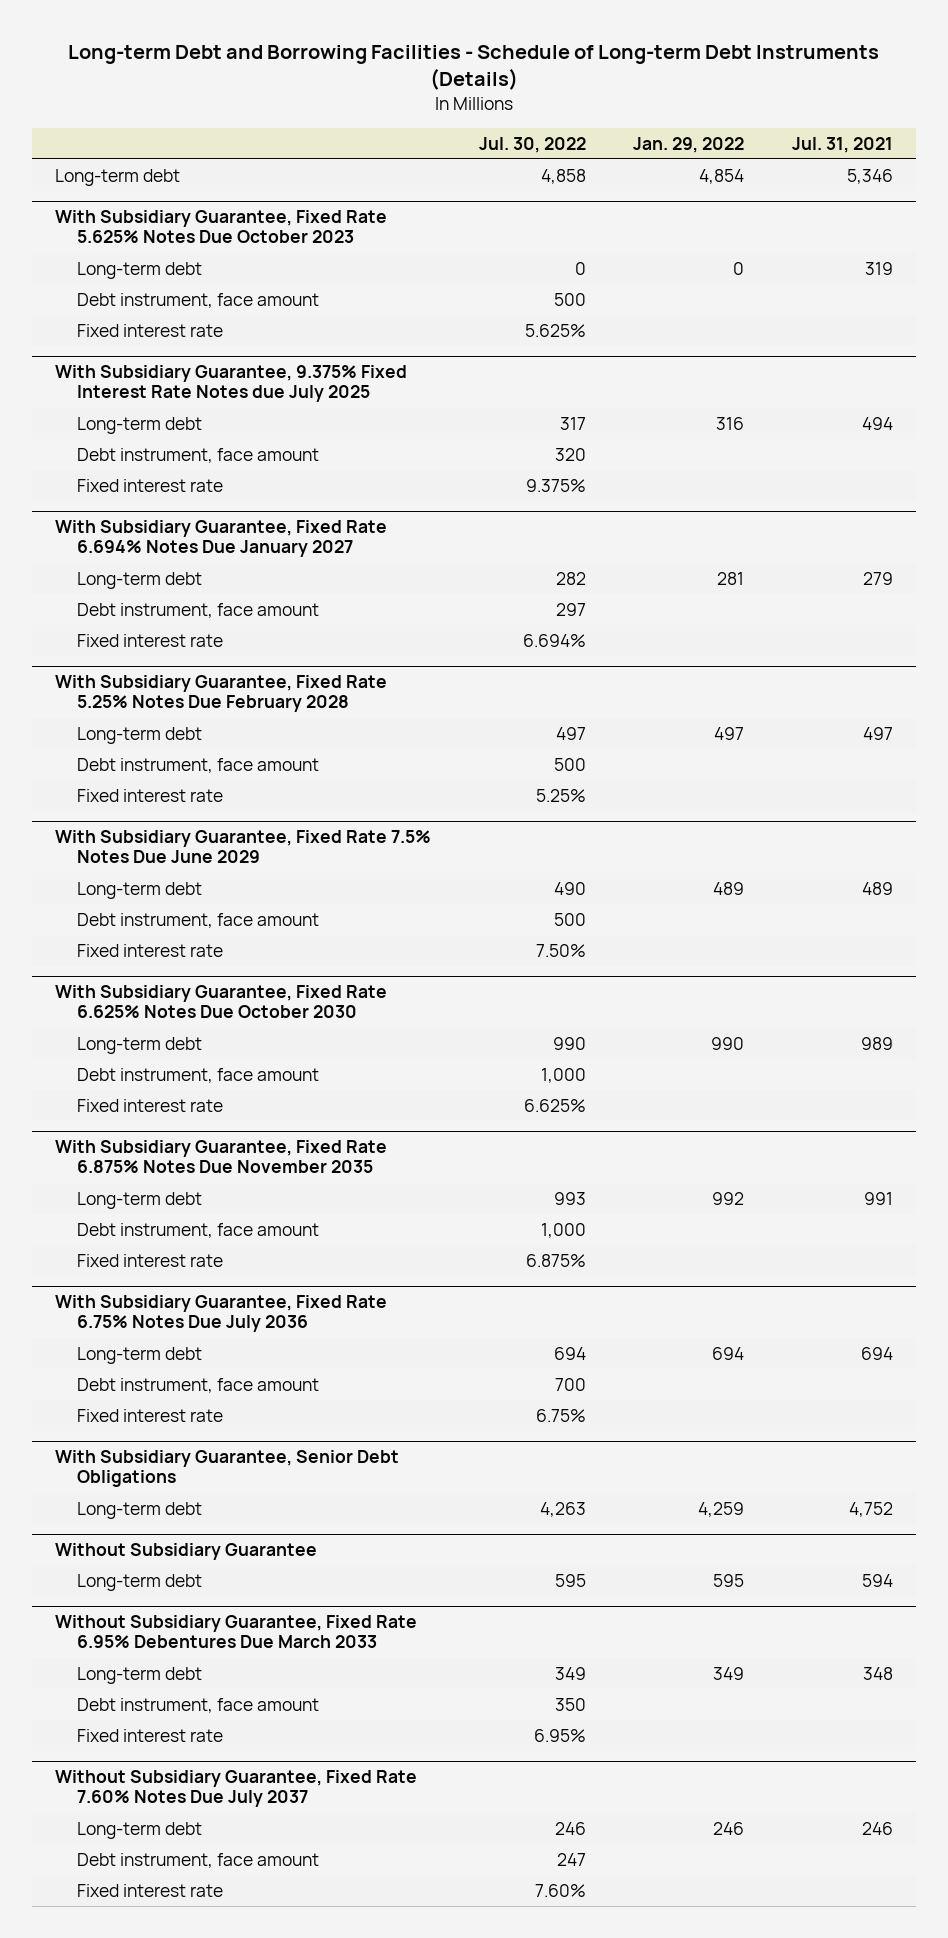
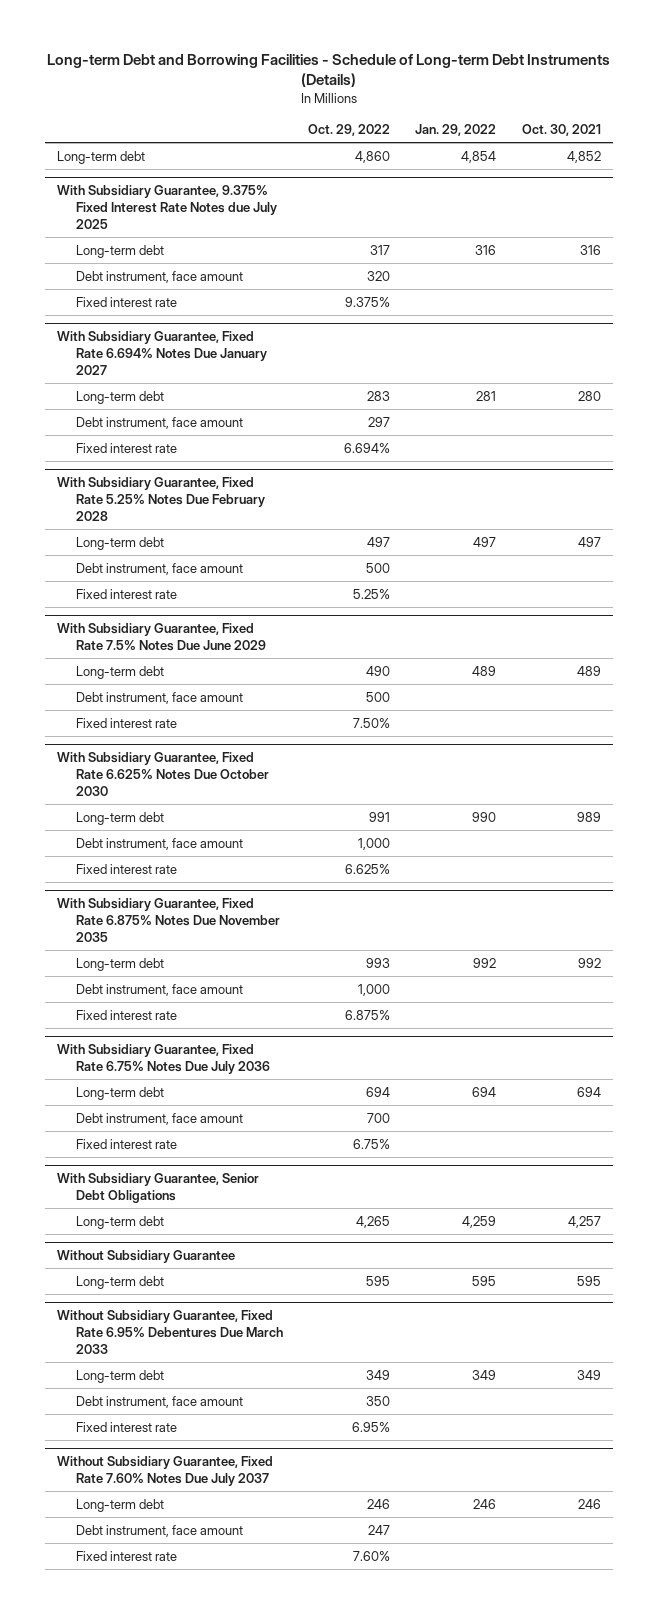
[478,136,586,153] Jul. 30, 2022 -> none
[791,136,893,153] Jul. 31, 2021 -> none
none -> [308,124,391,137] Oct. 29, 2022
none -> [521,124,601,137] Oct. 30, 2021
[55,210,388,244] With Subsidiary Guarantee, Fixed Rate 5.625% Notes Due October 2023 -> none
[77,262,203,280] Long-term debt -> none
[77,293,320,309] Debt instrument, face amount -> none
[77,324,224,338] Fixed interest rate -> none

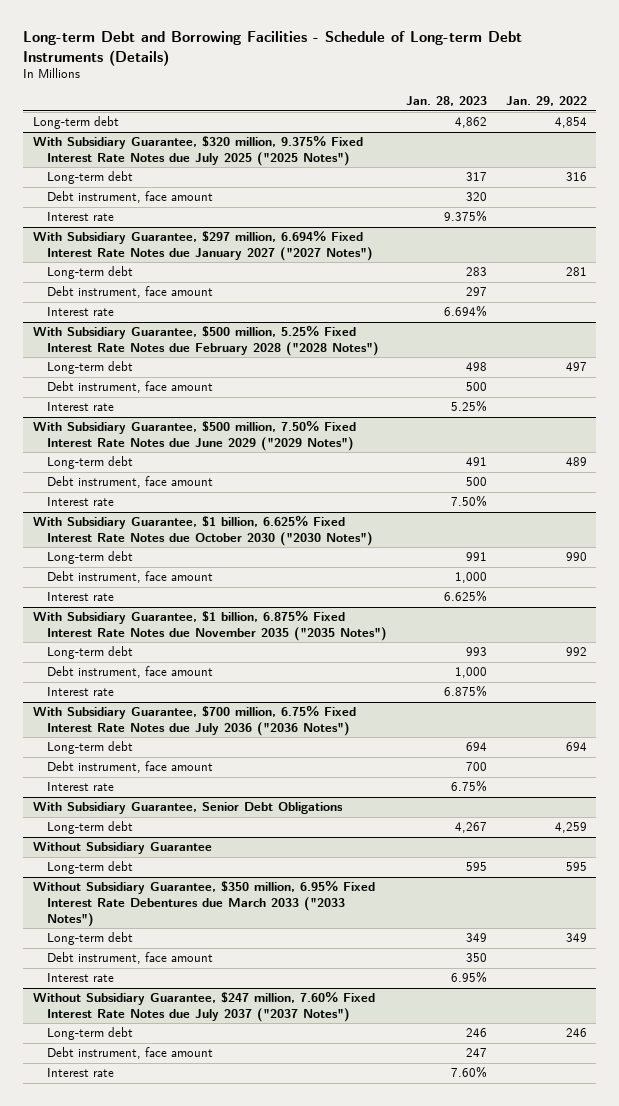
[308,124,391,137] Oct. 29, 2022 -> none
[521,124,601,137] Oct. 30, 2021 -> none
none -> [405,96,487,107] Jan. 28, 2023
[57,185,278,229] With Subsidiary Guarantee, 9.375% Fixed Interest Rate Notes due July 2025 -> [32,136,363,166] With Subsidiary Guarantee, $320 million, 9.375% Fixed Interest Rate Notes due July 2025 ("2025 Notes")
[76,296,178,307] Fixed interest rate -> [46,212,114,222] Interest rate
[57,331,268,375] With Subsidiary Guarantee, Fixed Rate 6.694% Notes Due January 2027 -> [32,231,373,261] With Subsidiary Guarantee, $297 million, 6.694% Fixed Interest Rate Notes due January 2027 ("2027 Notes")
[76,442,178,453] Fixed interest rate -> [46,307,114,317] Interest rate
[57,477,266,521] With Subsidiary Guarantee, Fixed Rate 5.25% Notes Due February 2028 -> [32,326,379,356] With Subsidiary Guarantee, $500 million, 5.25% Fixed Interest Rate Notes due February 2028 ("2028 Notes")
[76,588,178,599] Fixed interest rate -> [46,402,114,412] Interest rate
[57,623,267,651] With Subsidiary Guarantee, Fixed Rate 7.5% Notes Due June 2029 -> [32,421,356,451] With Subsidiary Guarantee, $500 million, 7.50% Fixed Interest Rate Notes due June 2029 ("2029 Notes")
[76,717,178,728] Fixed interest rate -> [46,497,114,507] Interest rate
[57,752,270,796] With Subsidiary Guarantee, Fixed Rate 6.625% Notes Due October 2030 -> [32,516,373,546] With Subsidiary Guarantee, $1 billion, 6.625% Fixed Interest Rate Notes due October 2030 ("2030 Notes")
[76,863,178,874] Fixed interest rate -> [46,592,114,602] Interest rate
[57,898,281,942] With Subsidiary Guarantee, Fixed Rate 6.875% Notes Due November 2035 -> [32,611,387,641] With Subsidiary Guarantee, $1 billion, 6.875% Fixed Interest Rate Notes due November 2035 ("2035 Notes")
[76,1009,178,1020] Fixed interest rate -> [46,687,114,697] Interest rate
[57,1044,271,1074] With Subsidiary Guarantee, Fixed Rate 6.75% Notes Due July 2036 -> [32,706,356,736] With Subsidiary Guarantee, $700 million, 6.75% Fixed Interest Rate Notes due July 2036 ("2036 Notes")
[76,1138,178,1149] Fixed interest rate -> [46,782,114,792] Interest rate
[57,1310,284,1354] Without Subsidiary Guarantee, Fixed Rate 6.95% Debentures Due March 2033 -> [32,881,375,927] Without Subsidiary Guarantee, $350 million, 6.95% Fixed Interest Rate Debentures due March 2033 ("2033 Notes")
[76,1421,178,1432] Fixed interest rate -> [46,973,114,983] Interest rate
[57,1456,274,1486] Without Subsidiary Guarantee, Fixed Rate 7.60% Notes Due July 2037 -> [32,992,375,1022] Without Subsidiary Guarantee, $247 million, 7.60% Fixed Interest Rate Notes due July 2037 ("2037 Notes")
[76,1550,178,1561] Fixed interest rate -> [46,1068,114,1078] Interest rate

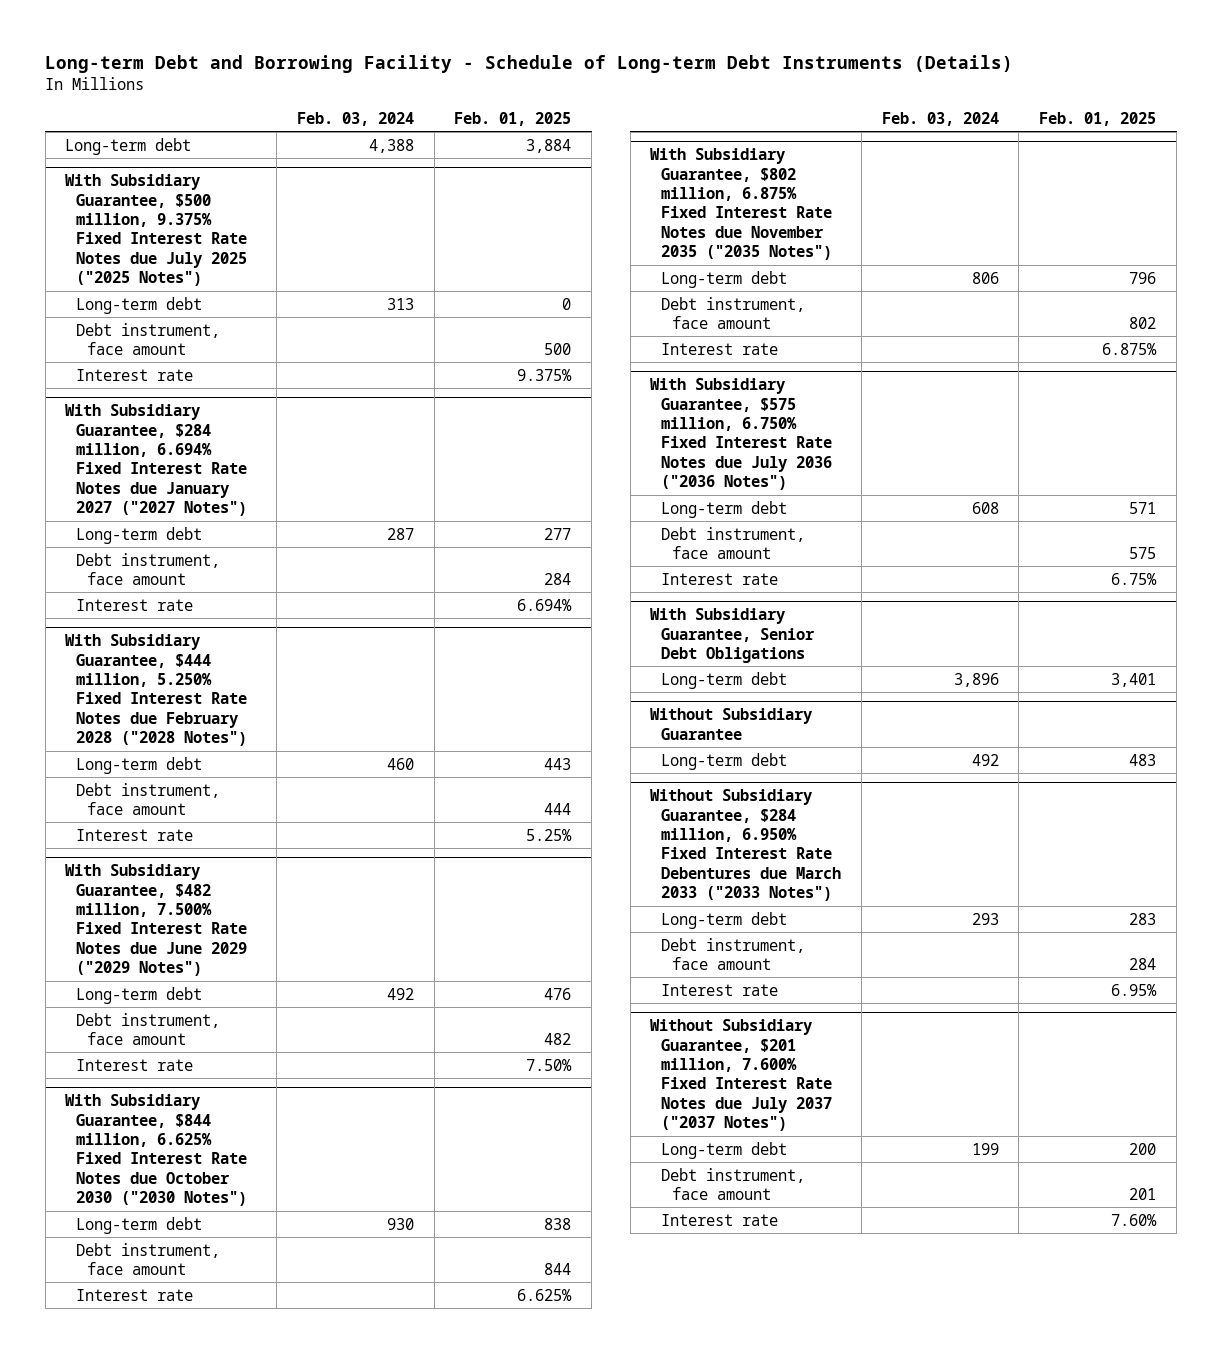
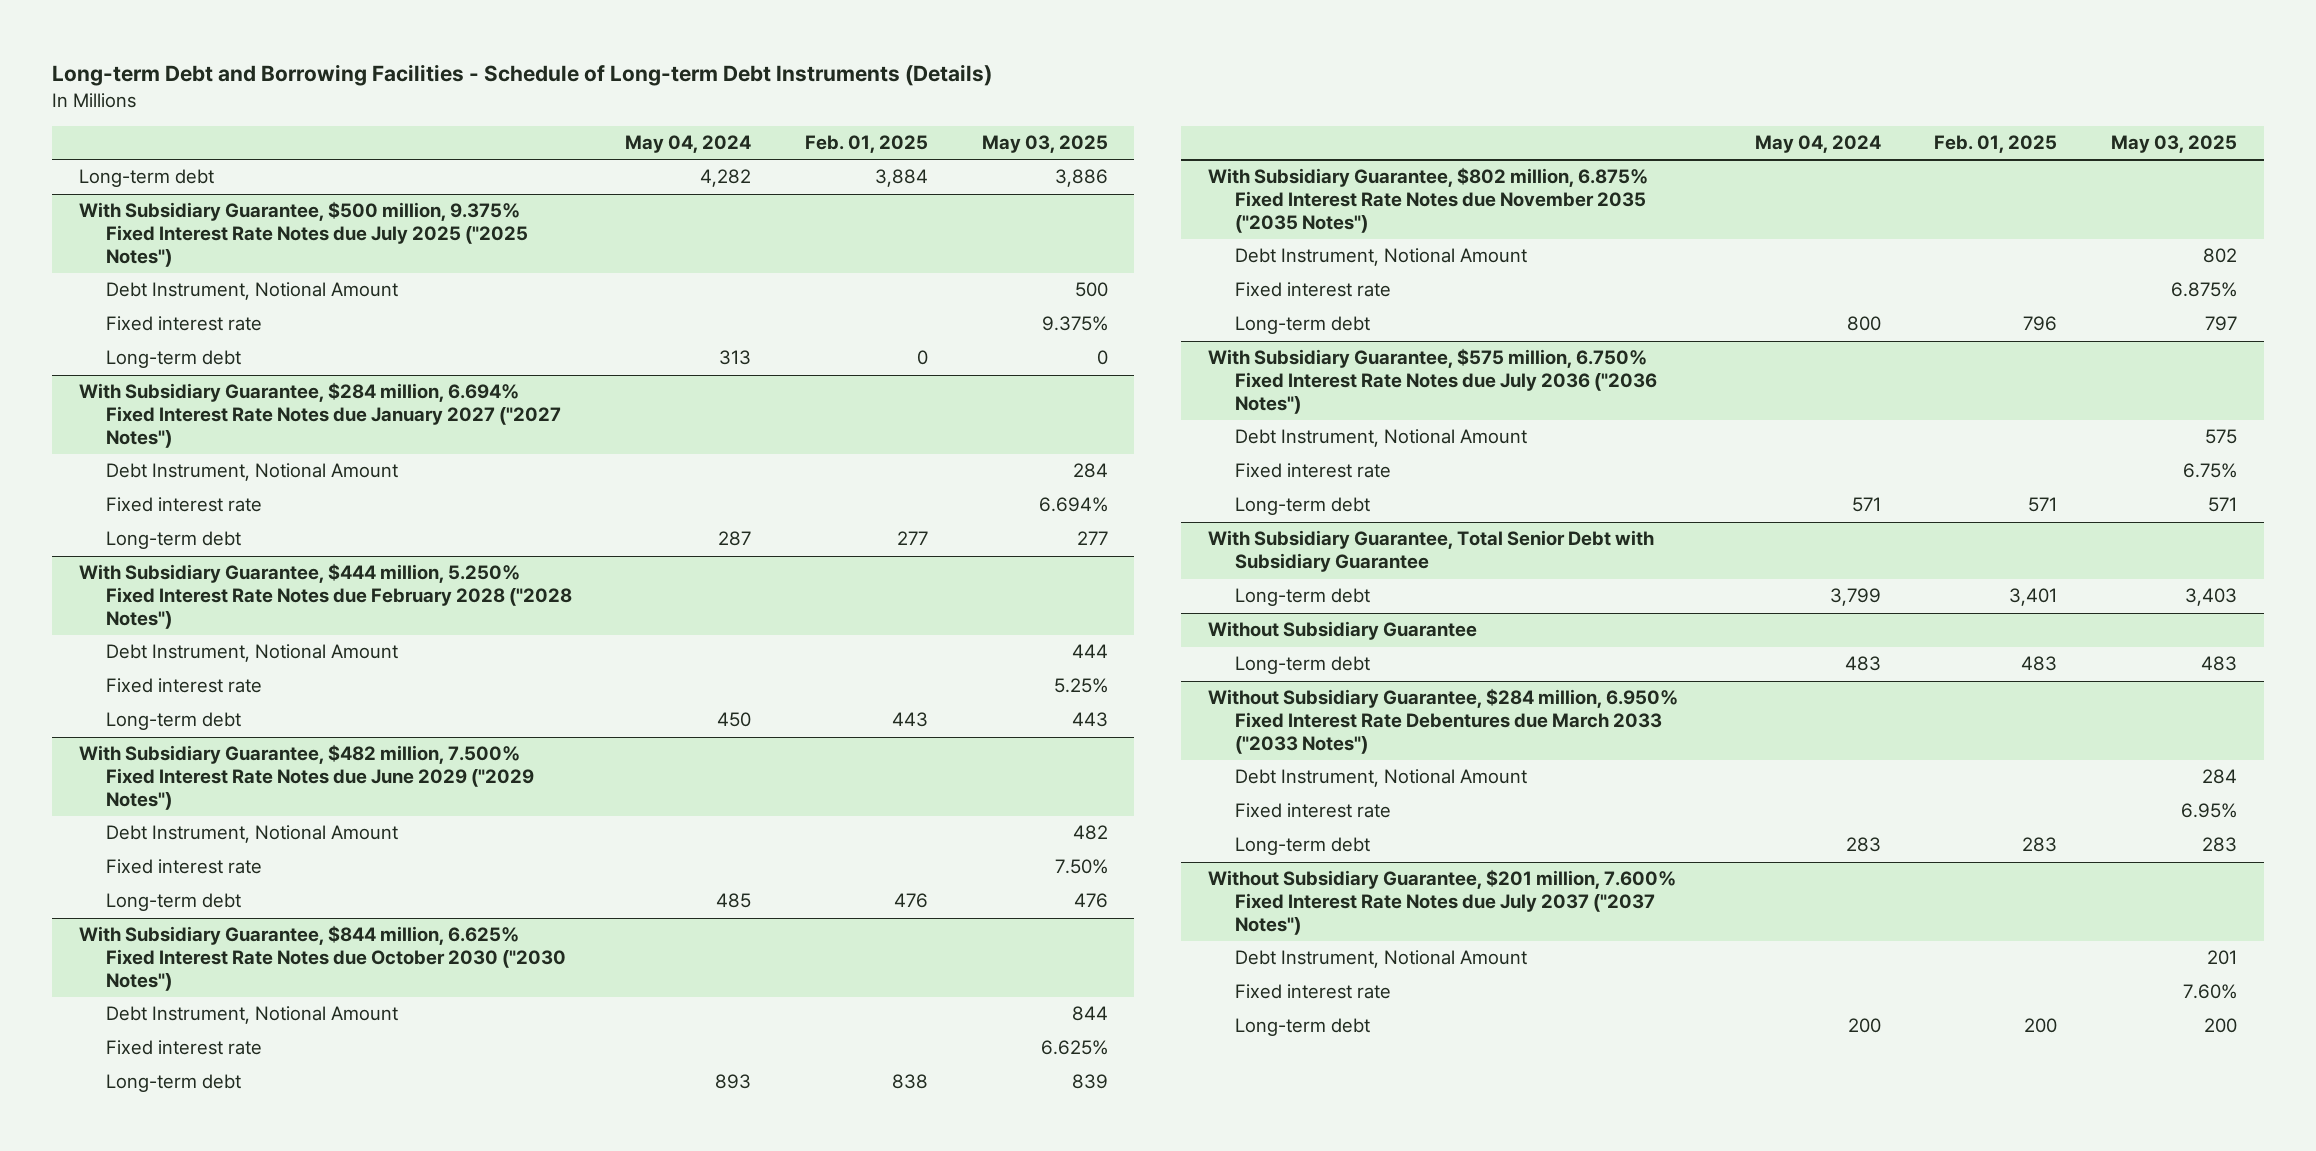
[45,55,1014,74] Long-term Debt and Borrowing Facility - Schedule of Long-term Debt Instruments (Details) -> [52,64,993,87] Long-term Debt and Borrowing Facilities - Schedule of Long-term Debt Instruments (Details)
[296,111,414,126] Feb. 03, 2024 -> none
none -> [625,135,752,154] May 04, 2024
none -> [981,135,1108,154] May 03, 2025
none -> [105,282,398,301] Debt Instrument, Notional Amount
none -> [105,316,262,332] Fixed interest rate
[76,322,221,355] Debt instrument, face amount -> none
[76,368,194,381] Interest rate -> none
none -> [105,463,398,482] Debt Instrument, Notional Amount
none -> [105,497,262,513] Fixed interest rate
[76,552,221,585] Debt instrument, face amount -> none
[76,598,194,611] Interest rate -> none
none -> [105,644,398,663] Debt Instrument, Notional Amount
none -> [105,678,262,694] Fixed interest rate
[76,782,221,815] Debt instrument, face amount -> none
[76,828,194,841] Interest rate -> none
none -> [105,825,398,844] Debt Instrument, Notional Amount
none -> [105,859,262,875] Fixed interest rate
[76,1012,221,1045] Debt instrument, face amount -> none
[76,1058,194,1071] Interest rate -> none
none -> [105,1006,398,1025] Debt Instrument, Notional Amount
none -> [105,1040,262,1056] Fixed interest rate
[76,1242,221,1275] Debt instrument, face amount -> none
[76,1288,194,1301] Interest rate -> none
none -> [1235,248,1528,267] Debt Instrument, Notional Amount
none -> [1235,282,1392,298] Fixed interest rate
[661,296,806,329] Debt instrument, face amount -> none
[661,342,779,355] Interest rate -> none
none -> [1235,429,1528,448] Debt Instrument, Notional Amount
none -> [1235,463,1392,479] Fixed interest rate
[661,526,806,559] Debt instrument, face amount -> none
[661,572,779,585] Interest rate -> none
[650,608,816,664] With Subsidiary Guarantee, Senior Debt Obligations -> [1208,530,1655,573] With Subsidiary Guarantee, Total Senior Debt with Subsidiary Guarantee
none -> [1235,769,1528,788] Debt Instrument, Notional Amount
none -> [1235,803,1392,819] Fixed interest rate
[661,937,806,970] Debt instrument, face amount -> none
[661,983,779,996] Interest rate -> none
none -> [1235,950,1528,969] Debt Instrument, Notional Amount
none -> [1235,984,1392,1000] Fixed interest rate
[661,1167,806,1200] Debt instrument, face amount -> none
[661,1213,779,1226] Interest rate -> none

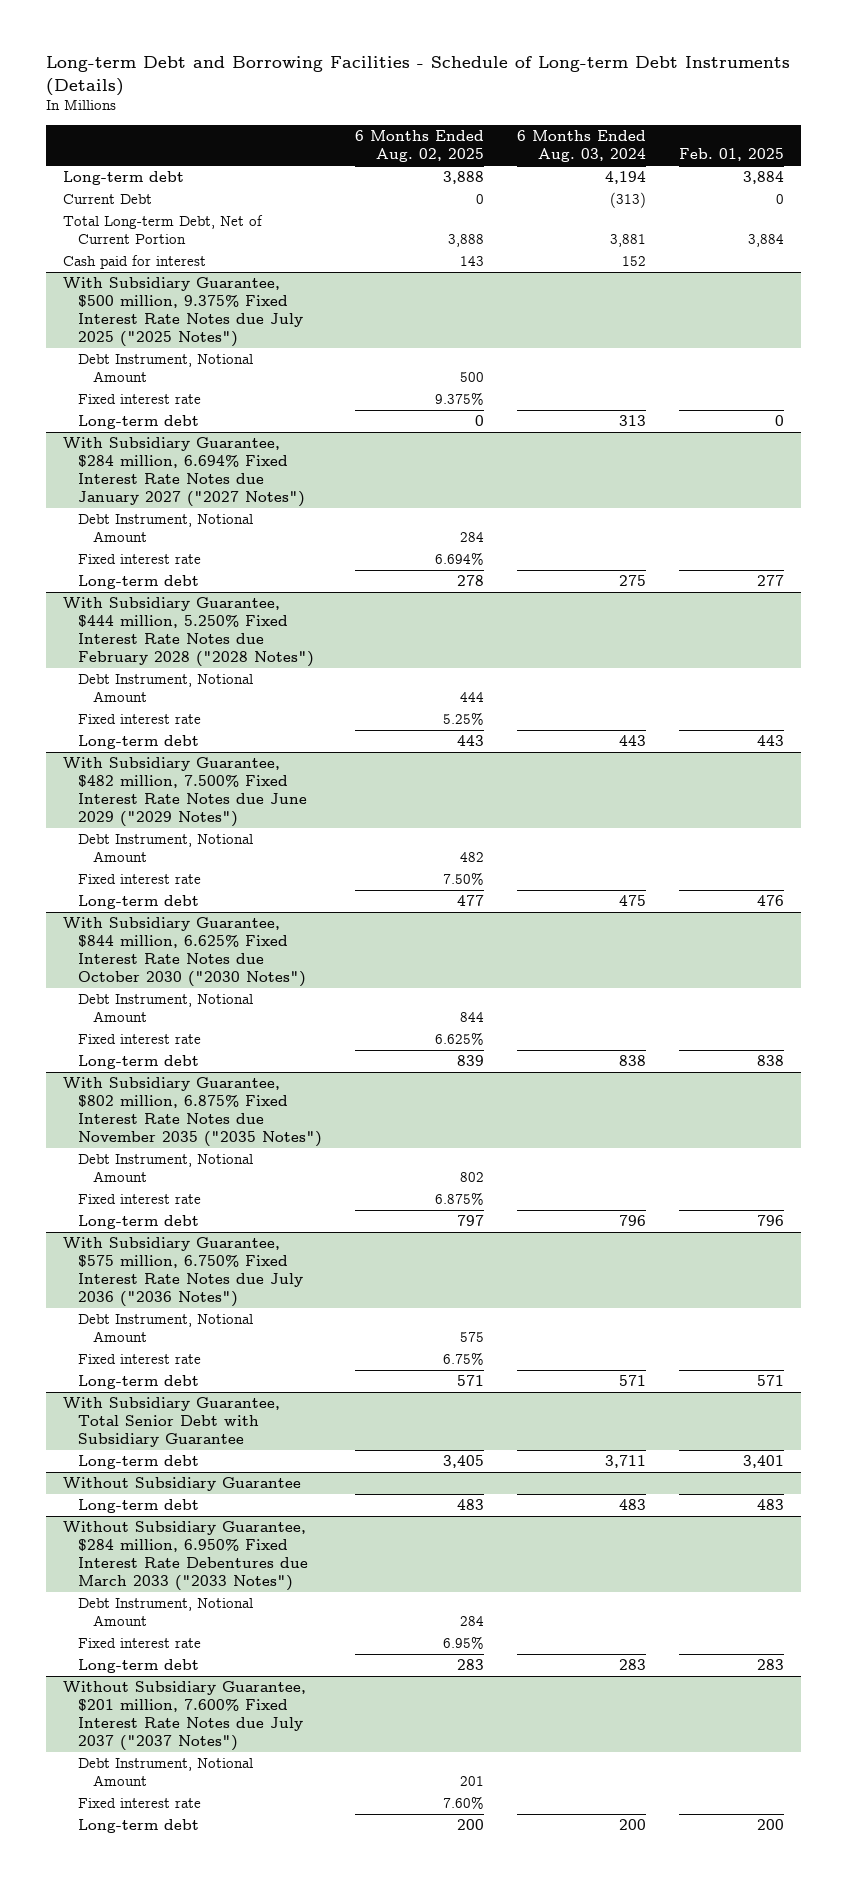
[625,135,752,154] May 04, 2024 -> none
[981,135,1108,154] May 03, 2025 -> none
none -> [354,129,484,162] 6 Months Ended Aug. 02, 2025
none -> [516,129,646,162] 6 Months Ended Aug. 03, 2024
none -> [62,194,152,205] Current Debt
none -> [62,215,263,245] Total Long-term Debt, Net of Current Portion
none -> [62,255,206,270] Cash paid for interest

